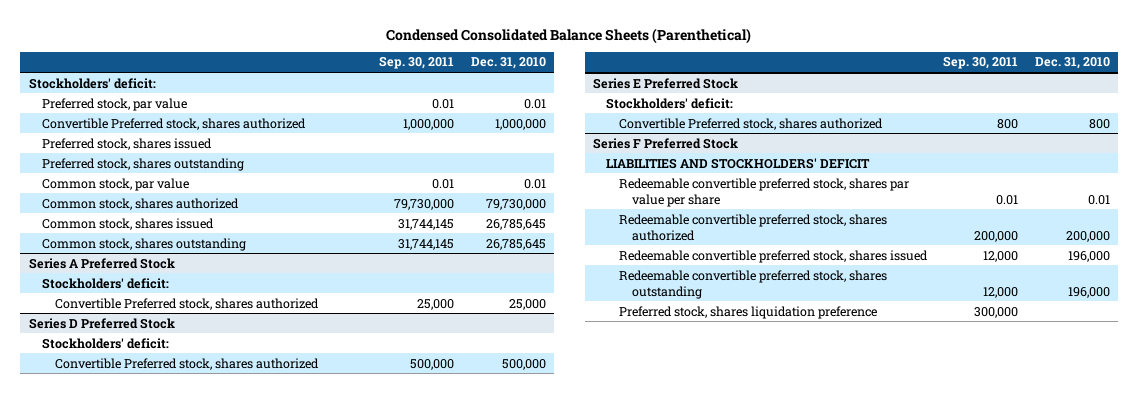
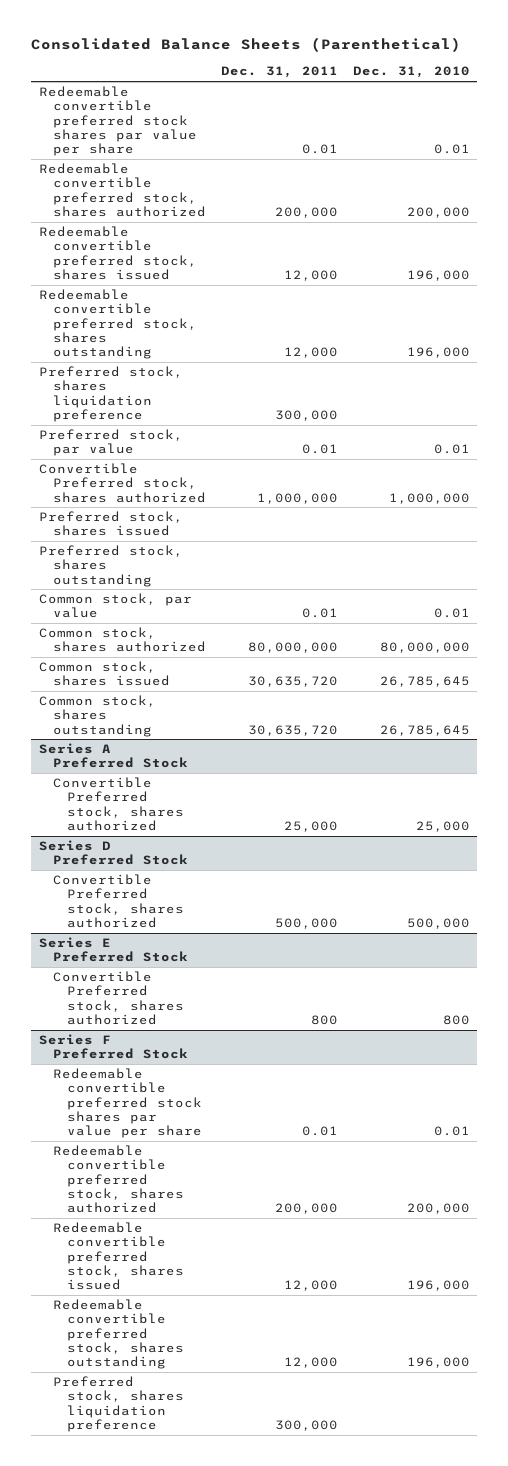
[386,27,752,44] Condensed Consolidated Balance Sheets (Parenthetical) -> [31,37,462,53] Consolidated Balance Sheets (Parenthetical)
[379,56,455,70] Sep. 30, 2011 -> none
none -> [220,66,338,79] Dec. 31, 2011
[28,77,156,89] Stockholders' deficit: -> none
none -> [38,86,197,157] Redeemable convertible preferred stock shares par value per share
none -> [38,163,206,217] Redeemable convertible preferred stock, shares authorized
none -> [38,226,197,280] Redeemable convertible preferred stock, shares issued
none -> [38,289,197,360] Redeemable convertible preferred stock, shares outstanding
none -> [38,366,183,422] Preferred stock, shares liquidation preference
[485,198,546,210] 79,730,000 -> [379,642,470,654] 80,000,000
[41,277,169,289] Stockholders' deficit: -> none
[41,337,169,349] Stockholders' deficit: -> none
[605,97,733,109] Stockholders' deficit: -> none
[605,157,870,169] LIABILITIES AND STOCKHOLDERS' DEFICIT -> none
[618,177,909,207] Redeemable convertible preferred stock, shares par value per share -> [52,1068,203,1139] Redeemable convertible preferred stock shares par value per share

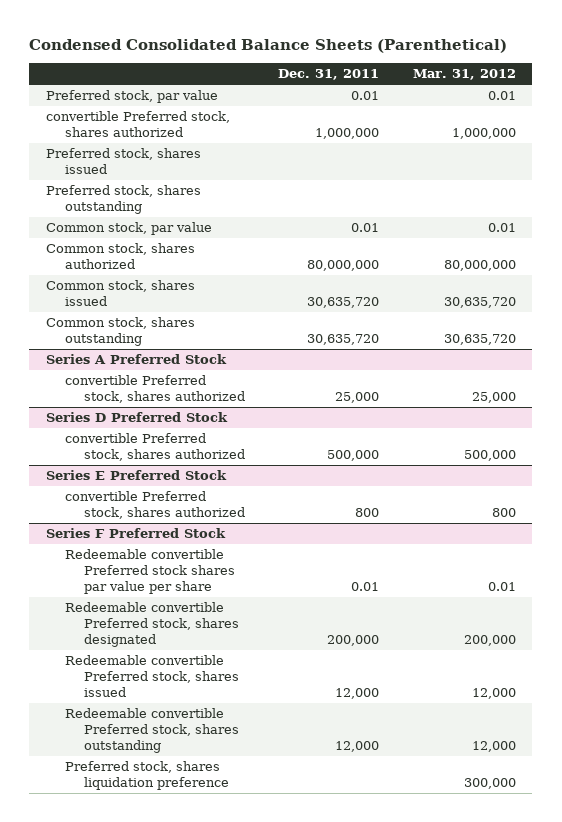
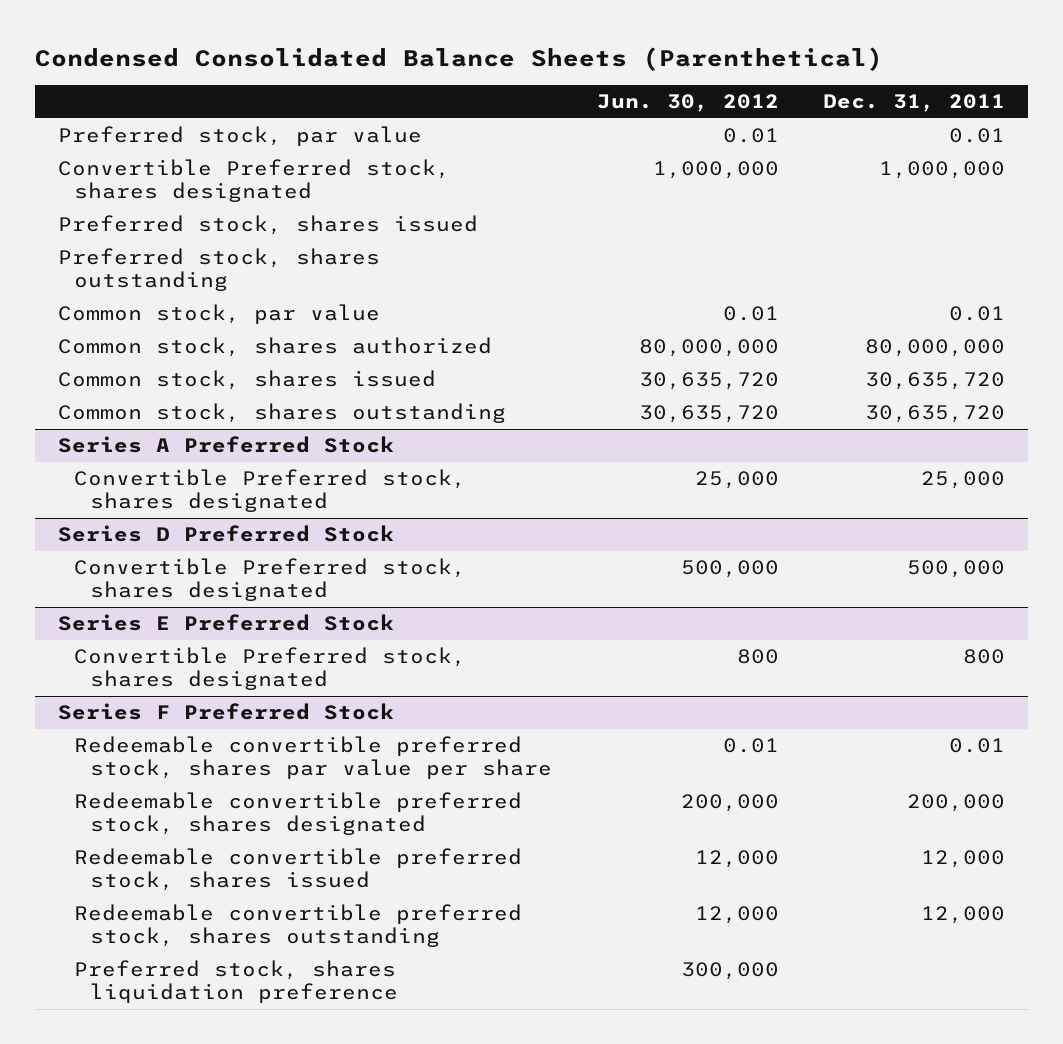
[412,69,516,81] Mar. 31, 2012 -> none
none -> [596,94,779,113] Jun. 30, 2012
[46,111,231,138] convertible Preferred stock, shares authorized -> [57,159,450,203] Convertible Preferred stock, shares designated
[64,375,245,404] convertible Preferred stock, shares authorized -> [73,469,466,513] Convertible Preferred stock, shares designated
[64,433,245,462] convertible Preferred stock, shares authorized -> [73,558,466,602] Convertible Preferred stock, shares designated
[64,491,245,520] convertible Preferred stock, shares authorized -> [73,647,466,691] Convertible Preferred stock, shares designated
[64,549,235,595] Redeemable convertible Preferred stock shares par value per share -> [73,736,552,780] Redeemable convertible preferred stock, shares par value per share
[64,602,239,648] Redeemable convertible Preferred stock, shares designated -> [73,792,522,836] Redeemable convertible preferred stock, shares designated
[64,655,239,698] Redeemable convertible Preferred stock, shares issued -> [73,848,522,892] Redeemable convertible preferred stock, shares issued
[64,708,239,754] Redeemable convertible Preferred stock, shares outstanding -> [73,904,522,948] Redeemable convertible preferred stock, shares outstanding

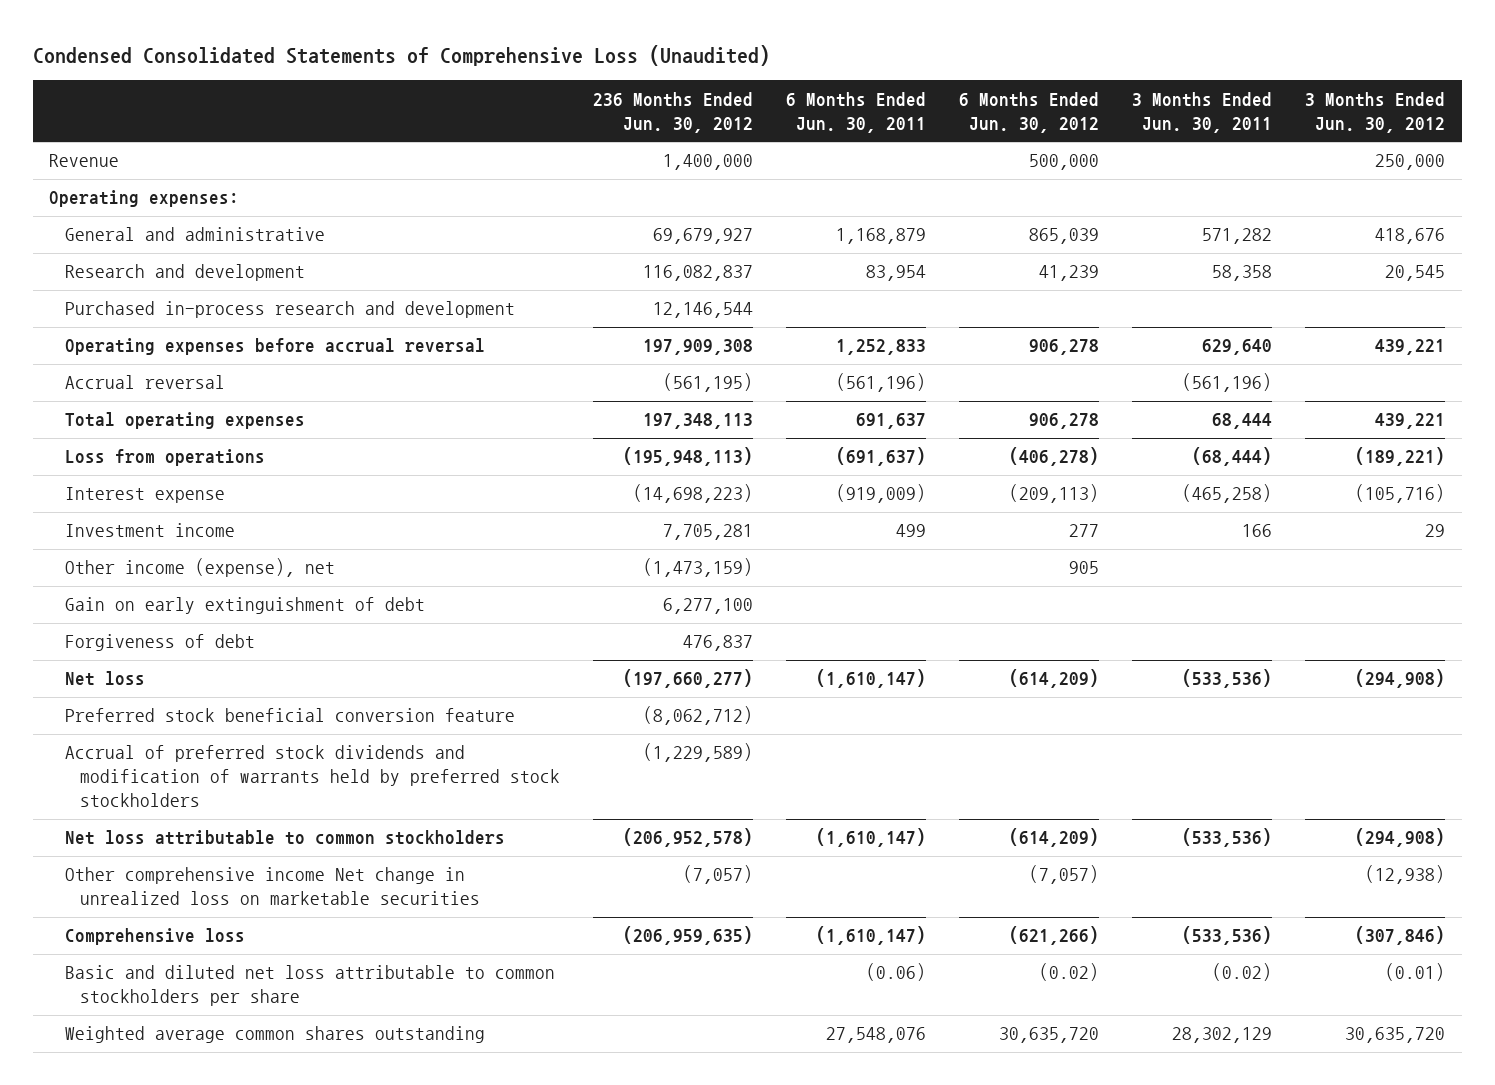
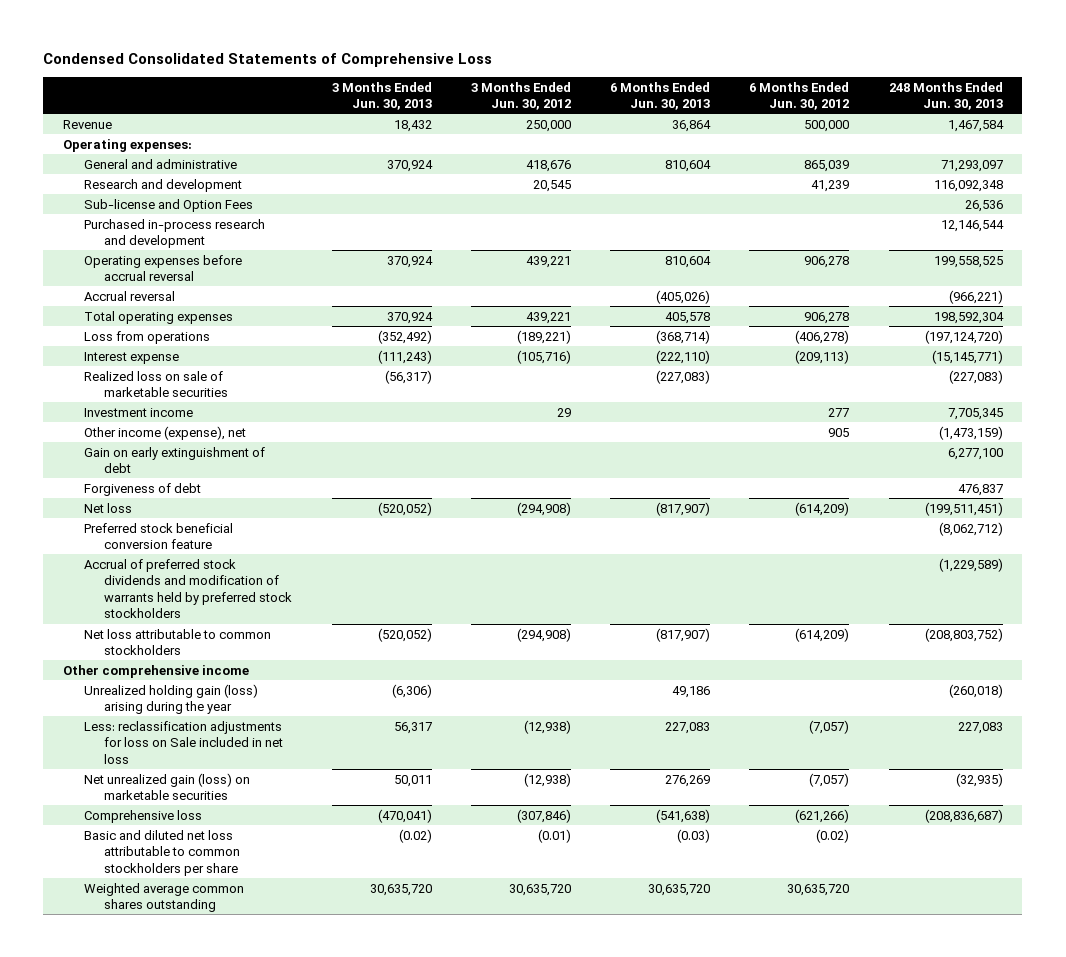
[32,44,770,66] Condensed Consolidated Statements of Comprehensive Loss (Unaudited) -> [43,52,493,67] Condensed Consolidated Statements of Comprehensive Loss
[593,91,754,133] 236 Months Ended Jun. 30, 2012 -> none
[786,91,927,133] 6 Months Ended Jun. 30, 2011 -> none
[1132,91,1273,133] 3 Months Ended Jun. 30, 2011 -> none
none -> [331,81,432,111] 3 Months Ended Jun. 30, 2013
none -> [610,81,711,111] 6 Months Ended Jun. 30, 2013
none -> [888,81,1003,111] 248 Months Ended Jun. 30, 2013
none -> [83,198,253,212] Sub-license and Option Fees
none -> [83,370,229,398] Realized loss on sale of marketable securities
none -> [62,664,249,678] Other comprehensive income
none -> [83,683,258,715] Unrealized holding gain (loss) arising during the year
none -> [83,720,284,764] Less: reclassification adjustments for loss on Sale included in net loss
[64,867,481,906] Other comprehensive income Net change in unrealized loss on marketable securities -> [83,772,250,801] Net unrealized gain (loss) on marketable securities

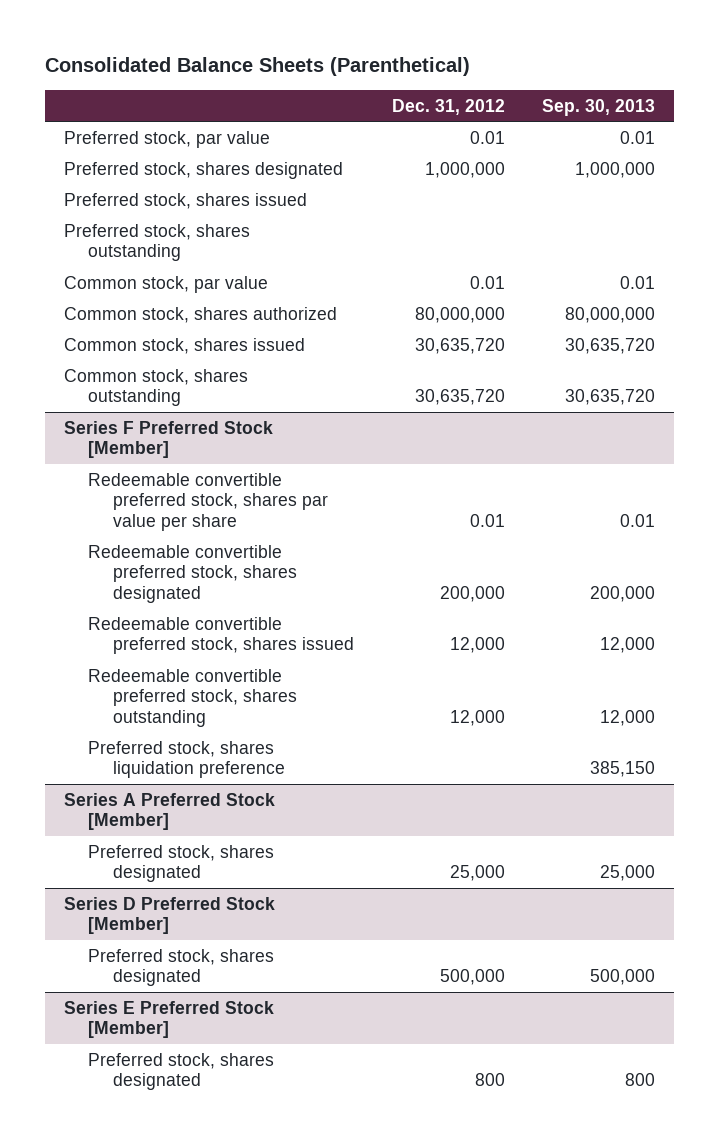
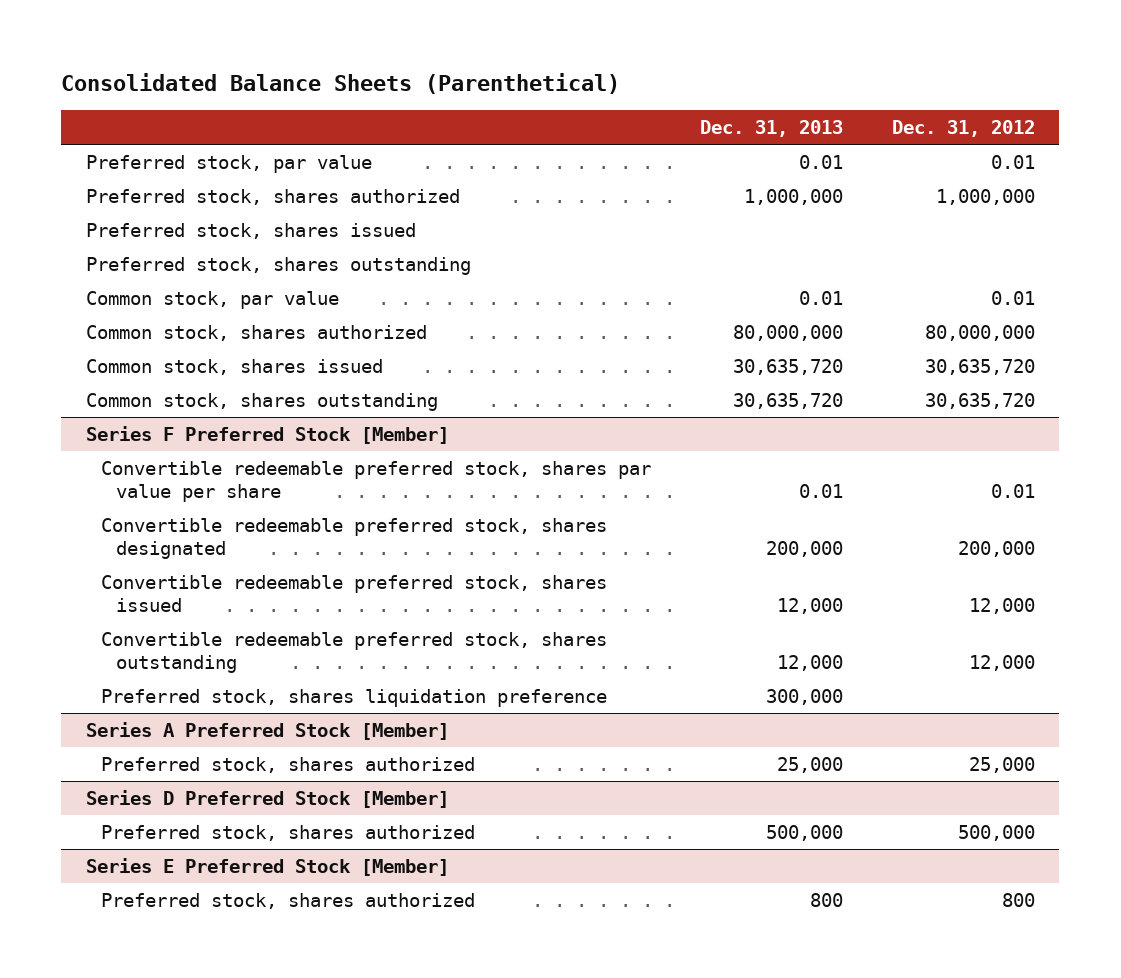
[542,98,656,116] Sep. 30, 2013 -> none
none -> [699,119,843,137] Dec. 31, 2013
[64,161,344,179] Preferred stock, shares designated -> [85,189,460,206] Preferred stock, shares authorized
[88,472,328,531] Redeemable convertible preferred stock, shares par value per share -> [100,461,651,502] Convertible redeemable preferred stock, shares par value per share
[88,544,297,603] Redeemable convertible preferred stock, shares designated -> [100,518,607,559] Convertible redeemable preferred stock, shares designated
[88,616,354,655] Redeemable convertible preferred stock, shares issued -> [100,575,607,612] Convertible redeemable preferred stock, shares issued
[88,668,297,727] Redeemable convertible preferred stock, shares outstanding -> [100,632,607,673] Convertible redeemable preferred stock, shares outstanding
[88,844,275,883] Preferred stock, shares designated -> [100,757,475,774] Preferred stock, shares authorized
[88,948,275,987] Preferred stock, shares designated -> [100,825,475,842] Preferred stock, shares authorized
[88,1052,275,1091] Preferred stock, shares designated -> [100,893,475,910] Preferred stock, shares authorized

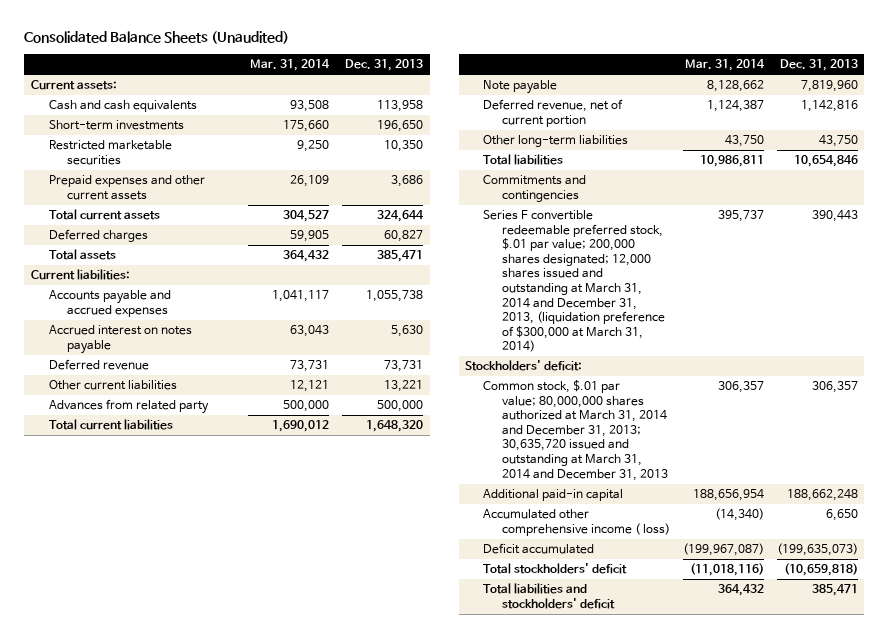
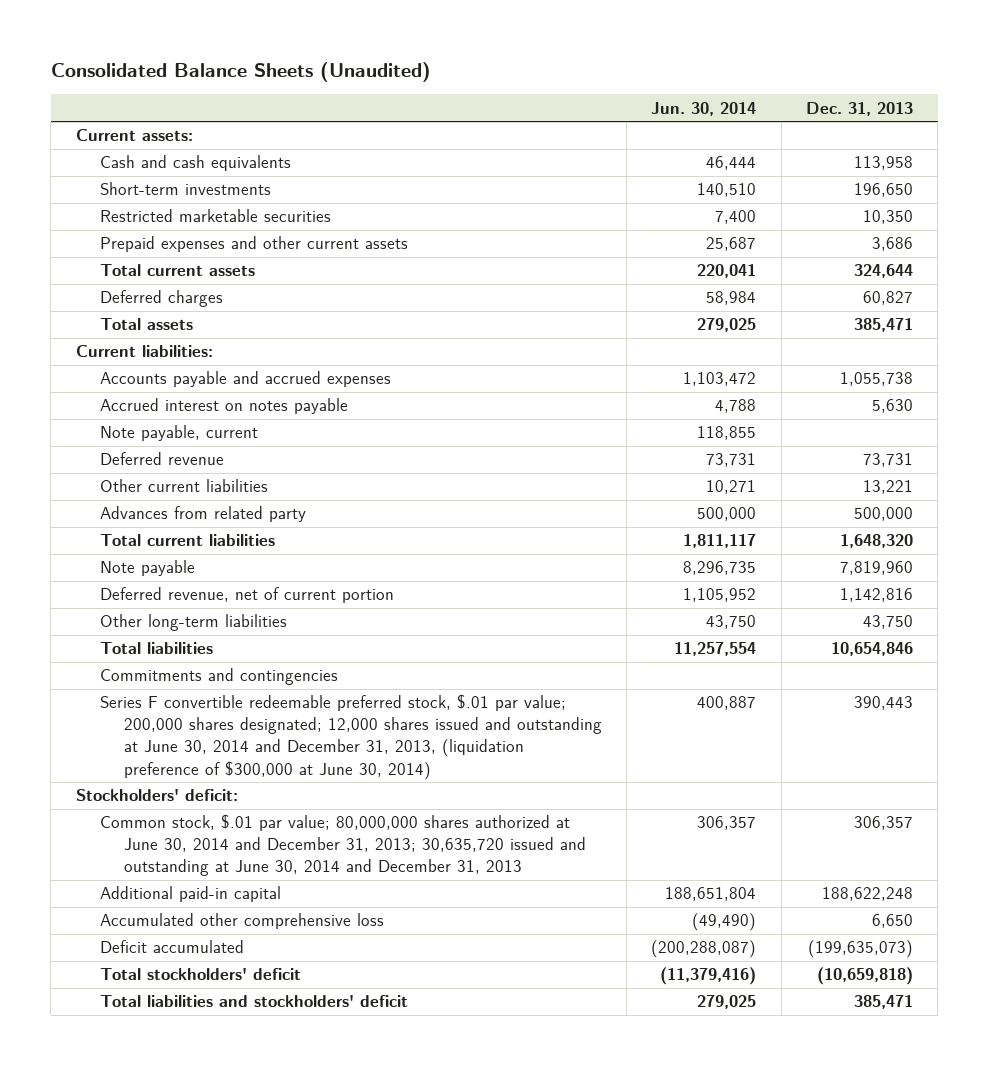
[250,59,331,72] Mar. 31, 2014 -> none
none -> [651,101,757,116] Jun. 30, 2014
none -> [99,425,258,442] Note payable, current
[483,210,665,353] Series F convertible redeemable preferred stock, $.01 par value; 200,000 shares designated; 12,000 shares issued and outstanding at March 31, 2014 and December 31, 2013, (liquidation preference of $300,000 at March 31, 2014) -> [99,694,603,780] Series F convertible redeemable preferred stock, $.01 par value; 200,000 shares designated; 12,000 shares issued and outstanding at June 30, 2014 and December 31, 2013, (liquidation preference of $300,000 at June 30, 2014)
[483,380,668,481] Common stock, $.01 par value; 80,000,000 shares authorized at March 31, 2014 and December 31, 2013; 30,635,720 issued and outstanding at March 31, 2014 and December 31, 2013 -> [99,814,587,877] Common stock, $.01 par value; 80,000,000 shares authorized at June 30, 2014 and December 31, 2013; 30,635,720 issued and outstanding at June 30, 2014 and December 31, 2013
[786,489,858,502] 188,662,248 -> [821,887,913,902] 188,622,248
[483,509,670,536] Accumulated other comprehensive income ( loss) -> [99,913,384,930] Accumulated other comprehensive loss

